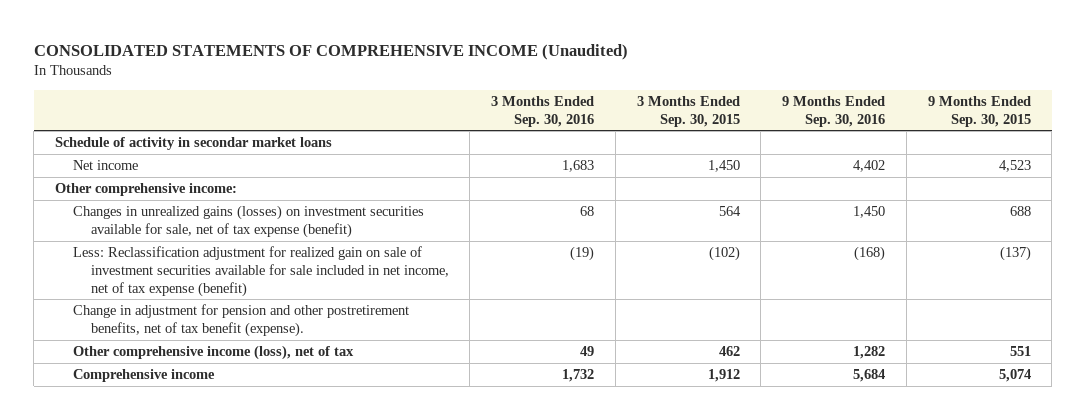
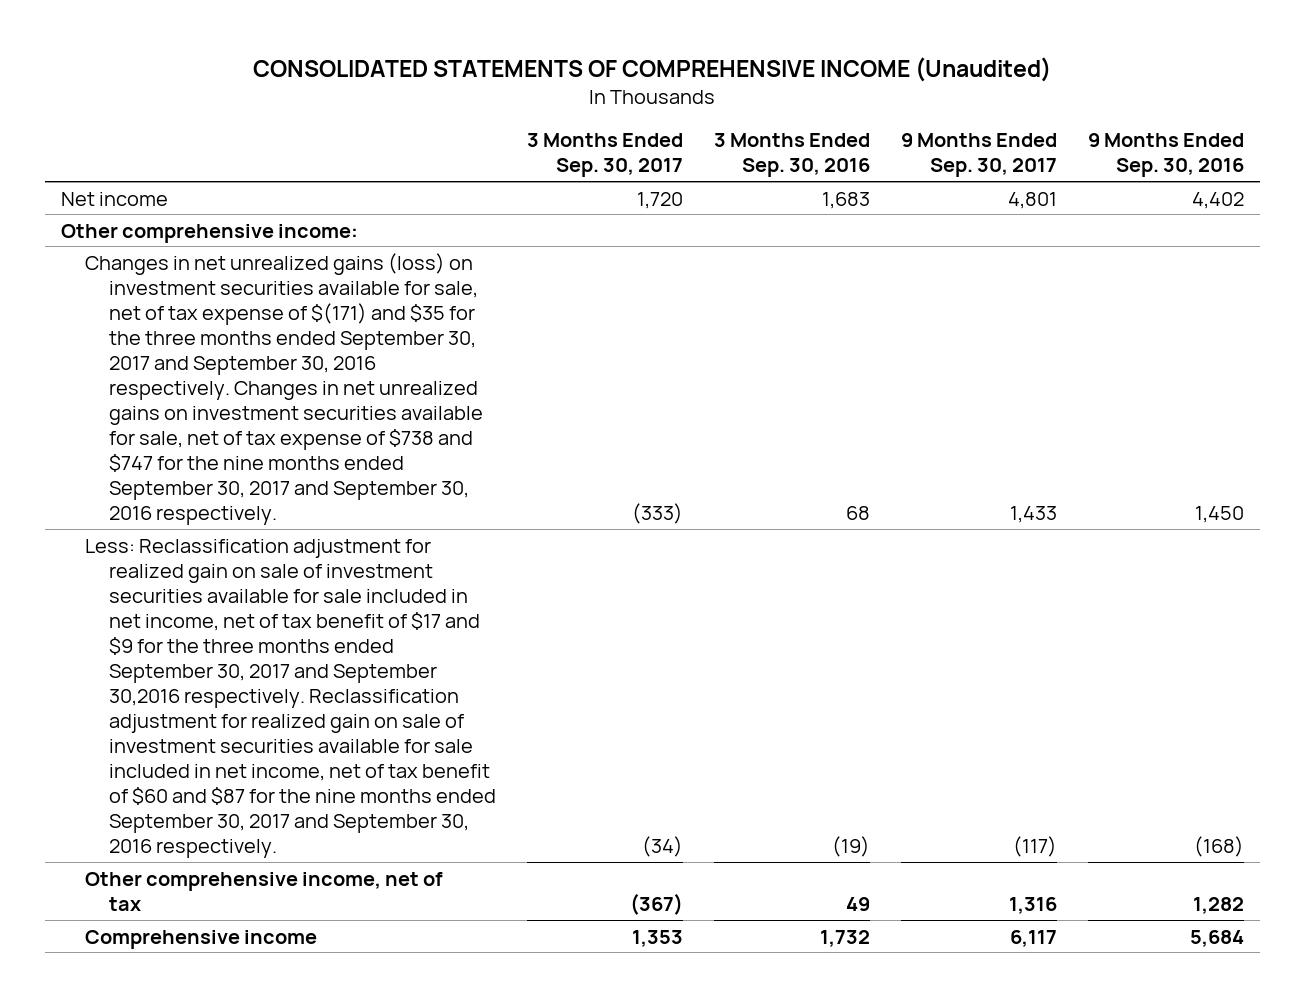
[636,95,740,127] 3 Months Ended Sep. 30, 2015 -> none
[927,95,1031,127] 9 Months Ended Sep. 30, 2015 -> none
none -> [526,133,683,178] 3 Months Ended Sep. 30, 2017
none -> [900,133,1057,178] 9 Months Ended Sep. 30, 2017
[55,136,333,150] Schedule of activity in secondar market loans -> none
[72,303,409,337] Change in adjustment for pension and other postretirement benefits, net of tax benefit (expense). -> none
[72,204,424,238] Changes in unrealized gains (losses) on investment securities available for sale, net of tax expense (benefit) -> [84,252,483,526] Changes in net unrealized gains (loss) on investment securities available for sale, net of tax expense of $(171) and $35 for the three months ended September 30, 2017 and September 30, 2016 respectively. Changes in net unrealized gains on investment securities available for sale, net of tax expense of $738 and $747 for the nine months ended September 30, 2017 and September 30, 2016 respectively.
[72,245,449,297] Less: Reclassification adjustment for realized gain on sale of investment securities available for sale included in net income, net of tax expense (benefit) -> [84,538,496,859] Less: Reclassification adjustment for realized gain on sale of investment securities available for sale included in net income, net of tax benefit of $17 and $9 for the three months ended September 30, 2017 and September 30,2016 respectively. Reclassification adjustment for realized gain on sale of investment securities available for sale included in net income, net of tax benefit of $60 and $87 for the nine months ended September 30, 2017 and September 30, 2016 respectively.
[72,344,354,360] Other comprehensive income (loss), net of tax -> [84,871,443,911] Other comprehensive income, net of tax

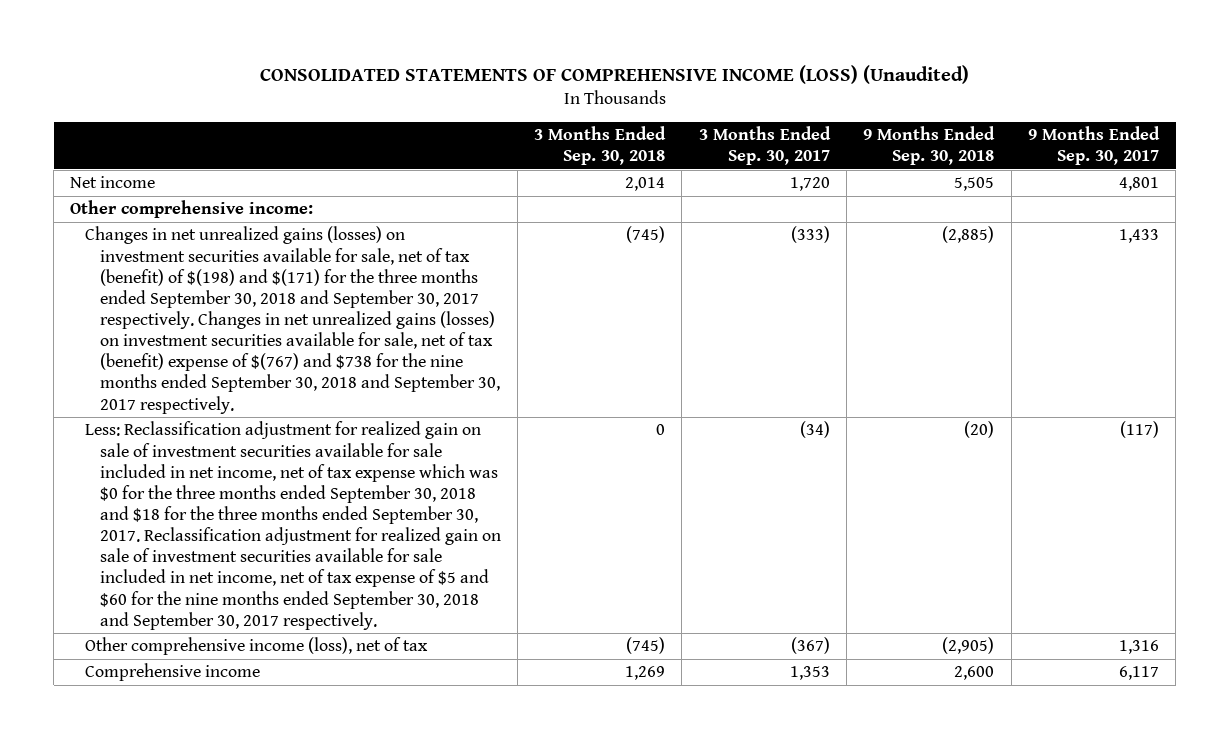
[253,56,1052,82] CONSOLIDATED STATEMENTS OF COMPREHENSIVE INCOME (Unaudited) -> [259,64,969,84] CONSOLIDATED STATEMENTS OF COMPREHENSIVE INCOME (LOSS) (Unaudited)
[713,133,870,178] 3 Months Ended Sep. 30, 2016 -> none
[1088,133,1245,178] 9 Months Ended Sep. 30, 2016 -> none
none -> [534,126,667,166] 3 Months Ended Sep. 30, 2018
none -> [863,126,996,166] 9 Months Ended Sep. 30, 2018
[84,252,483,526] Changes in net unrealized gains (loss) on investment securities available for sale, net of tax expense of $(171) and $35 for the three months ended September 30, 2017 and September 30, 2016 respectively. Changes in net unrealized gains on investment securities available for sale, net of tax expense of $738 and $747 for the nine months ended September 30, 2017 and September 30, 2016 respectively. -> [84,226,500,414] Changes in net unrealized gains (losses) on investment securities available for sale, net of tax (benefit) of $(198) and $(171) for the three months ended September 30, 2018 and September 30, 2017 respectively. Changes in net unrealized gains (losses) on investment securities available for sale, net of tax (benefit) expense of $(767) and $738 for the nine months ended September 30, 2018 and September 30, 2017 respectively.
[84,538,496,859] Less: Reclassification adjustment for realized gain on sale of investment securities available for sale included in net income, net of tax benefit of $17 and $9 for the three months ended September 30, 2017 and September 30,2016 respectively. Reclassification adjustment for realized gain on sale of investment securities available for sale included in net income, net of tax benefit of $60 and $87 for the nine months ended September 30, 2017 and September 30, 2016 respectively. -> [84,421,501,630] Less: Reclassification adjustment for realized gain on sale of investment securities available for sale included in net income, net of tax expense which was $0 for the three months ended September 30, 2018 and $18 for the three months ended September 30, 2017. Reclassification adjustment for realized gain on sale of investment securities available for sale included in net income, net of tax expense of $5 and $60 for the nine months ended September 30, 2018 and September 30, 2017 respectively.
[84,871,443,911] Other comprehensive income, net of tax -> [84,637,428,656] Other comprehensive income (loss), net of tax

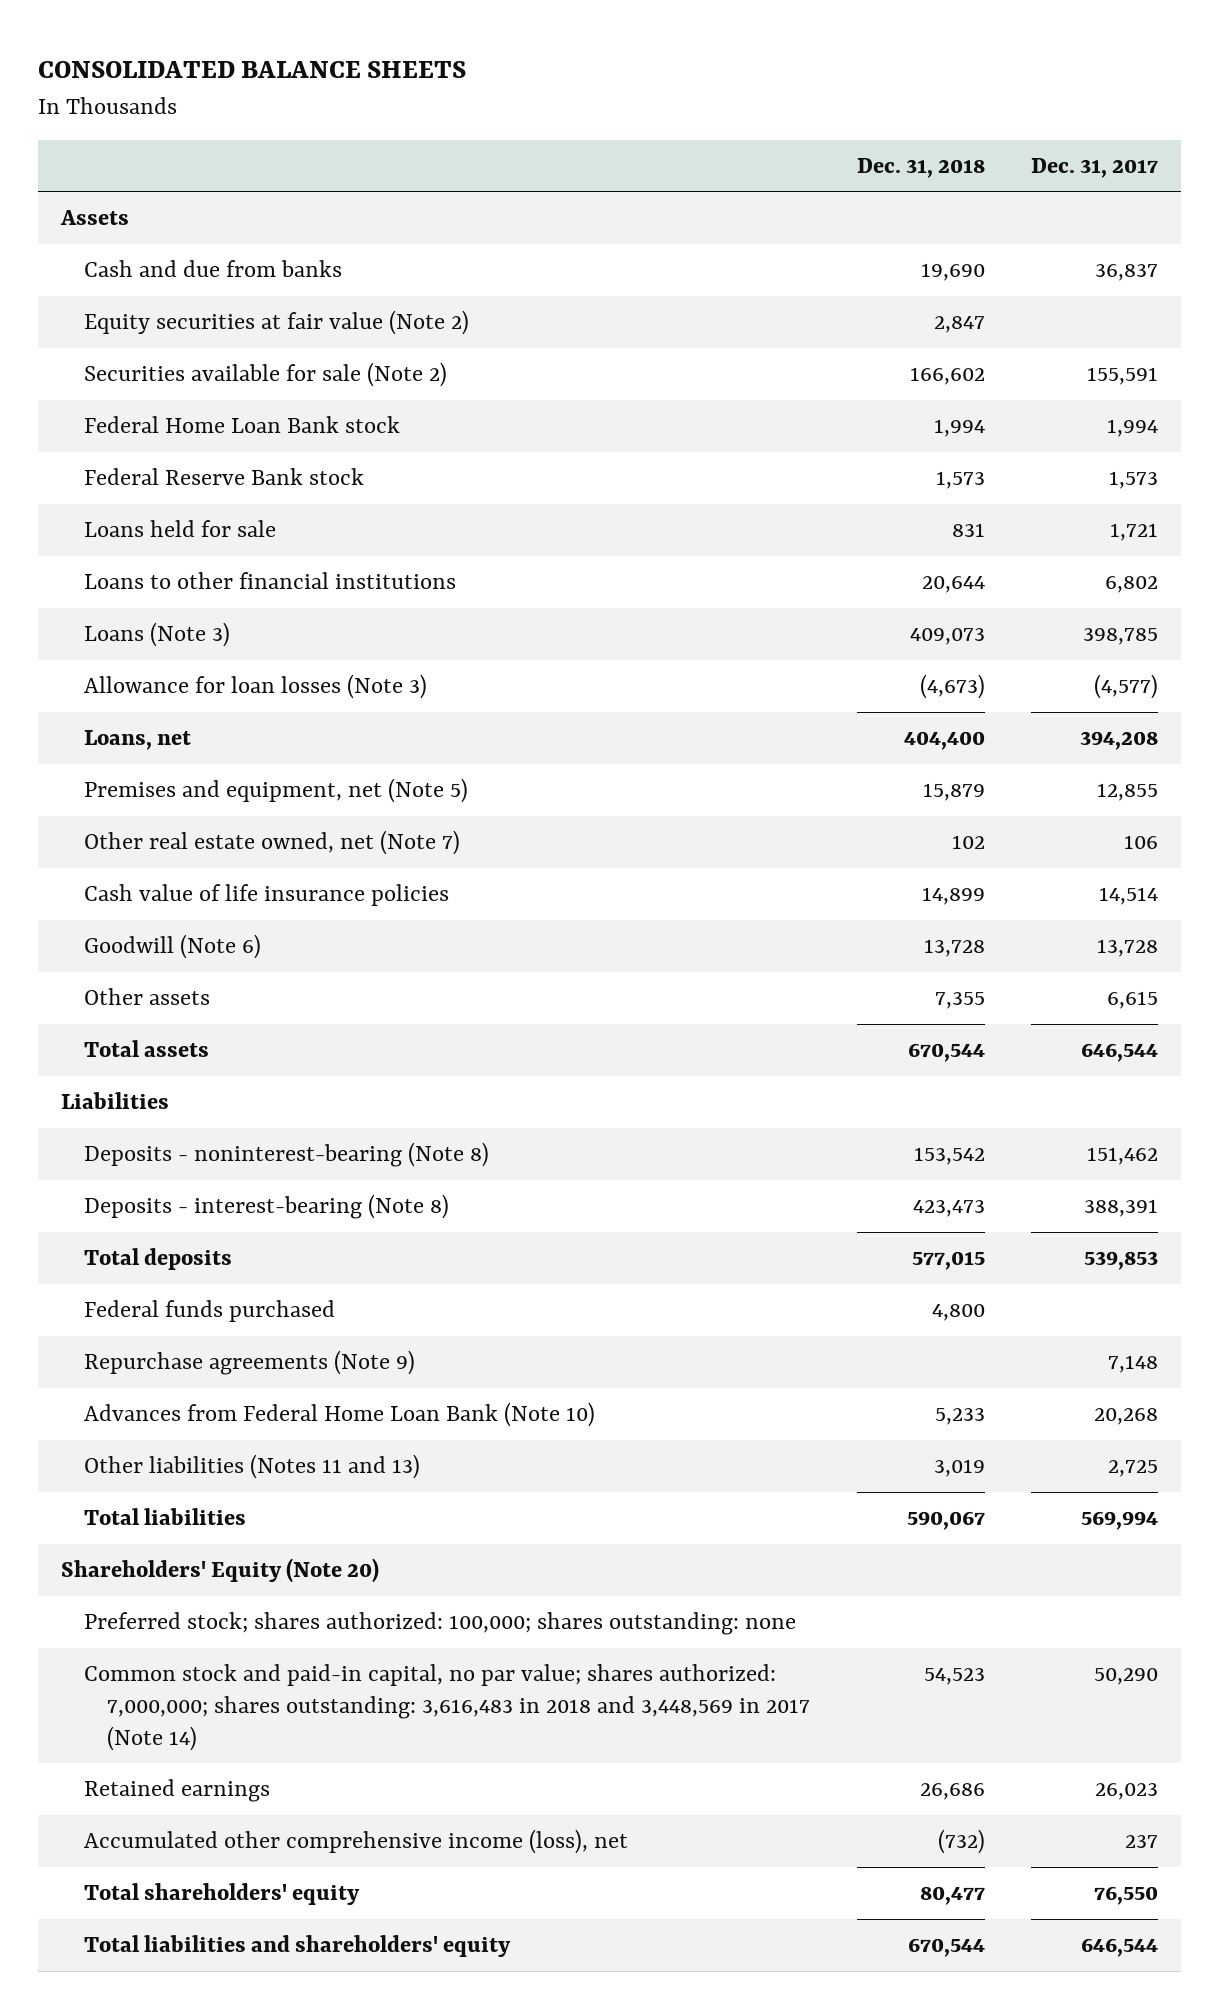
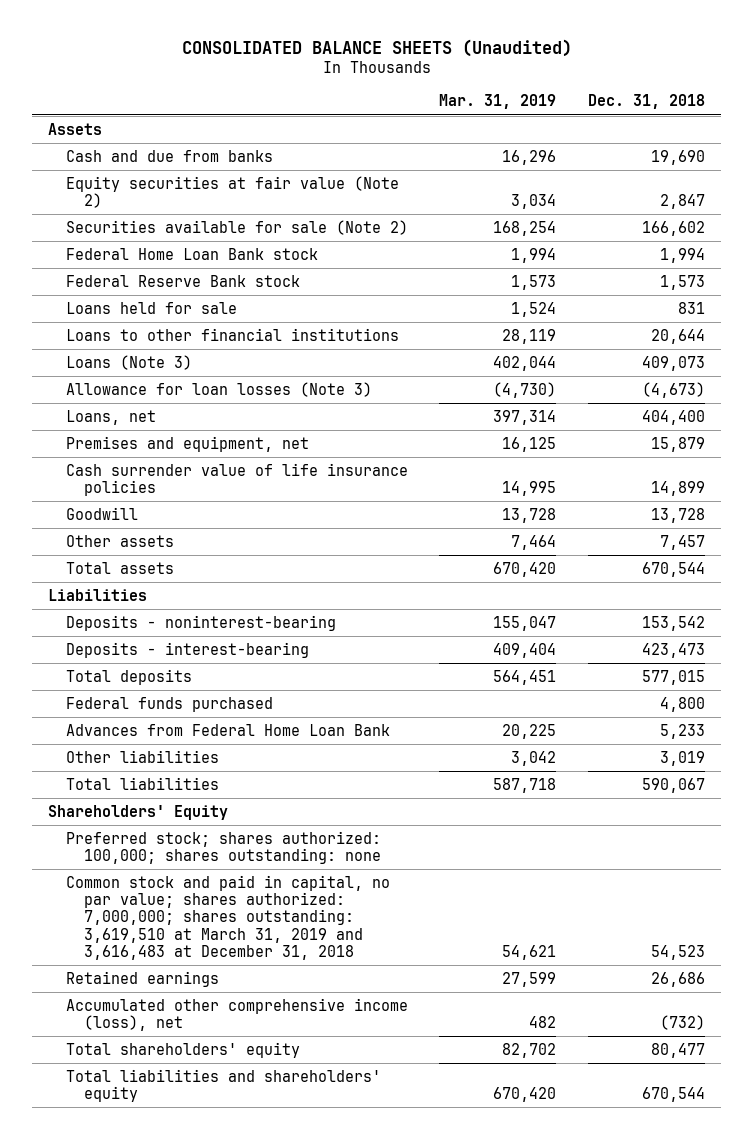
[37,61,466,79] CONSOLIDATED BALANCE SHEETS -> [181,39,572,58] CONSOLIDATED BALANCE SHEETS (Unaudited)
[1031,157,1159,178] Dec. 31, 2017 -> none
none -> [439,94,557,110] Mar. 31, 2019
[84,830,461,856] Other real estate owned, net (Note 7) -> none
[84,778,469,804] Premises and equipment, net (Note 5) -> [65,435,309,452] Premises and equipment, net
[84,884,450,907] Cash value of life insurance policies -> [65,462,408,496] Cash surrender value of life insurance policies
[84,934,262,960] Goodwill (Note 6) -> [65,506,138,520] Goodwill
[934,992,985,1010] 7,355 -> [660,534,706,550] 7,457
[84,1142,490,1168] Deposits - noninterest-bearing (Note 8) -> [65,614,336,631] Deposits - noninterest-bearing
[84,1194,450,1220] Deposits - interest-bearing (Note 8) -> [65,641,309,658] Deposits - interest-bearing
[84,1350,416,1376] Repurchase agreements (Note 9) -> none
[84,1402,596,1428] Advances from Federal Home Loan Bank (Note 10) -> [65,723,390,736] Advances from Federal Home Loan Bank
[84,1454,421,1480] Other liabilities (Notes 11 and 13) -> [65,749,219,763] Other liabilities
[61,1558,380,1584] Shareholders' Equity (Note 20) -> [47,804,228,820] Shareholders' Equity
[84,1664,811,1751] Common stock and paid-in capital, no par value; shares authorized: 7,000,000; shares outstanding: 3,616,483 in 2018 and 3,448,569 in 2017 (Note 14) -> [65,874,390,960] Common stock and paid in capital, no par value; shares authorized: 7,000,000; shares outstanding: 3,619,510 at March 31, 2019 and 3,616,483 at December 31, 2018

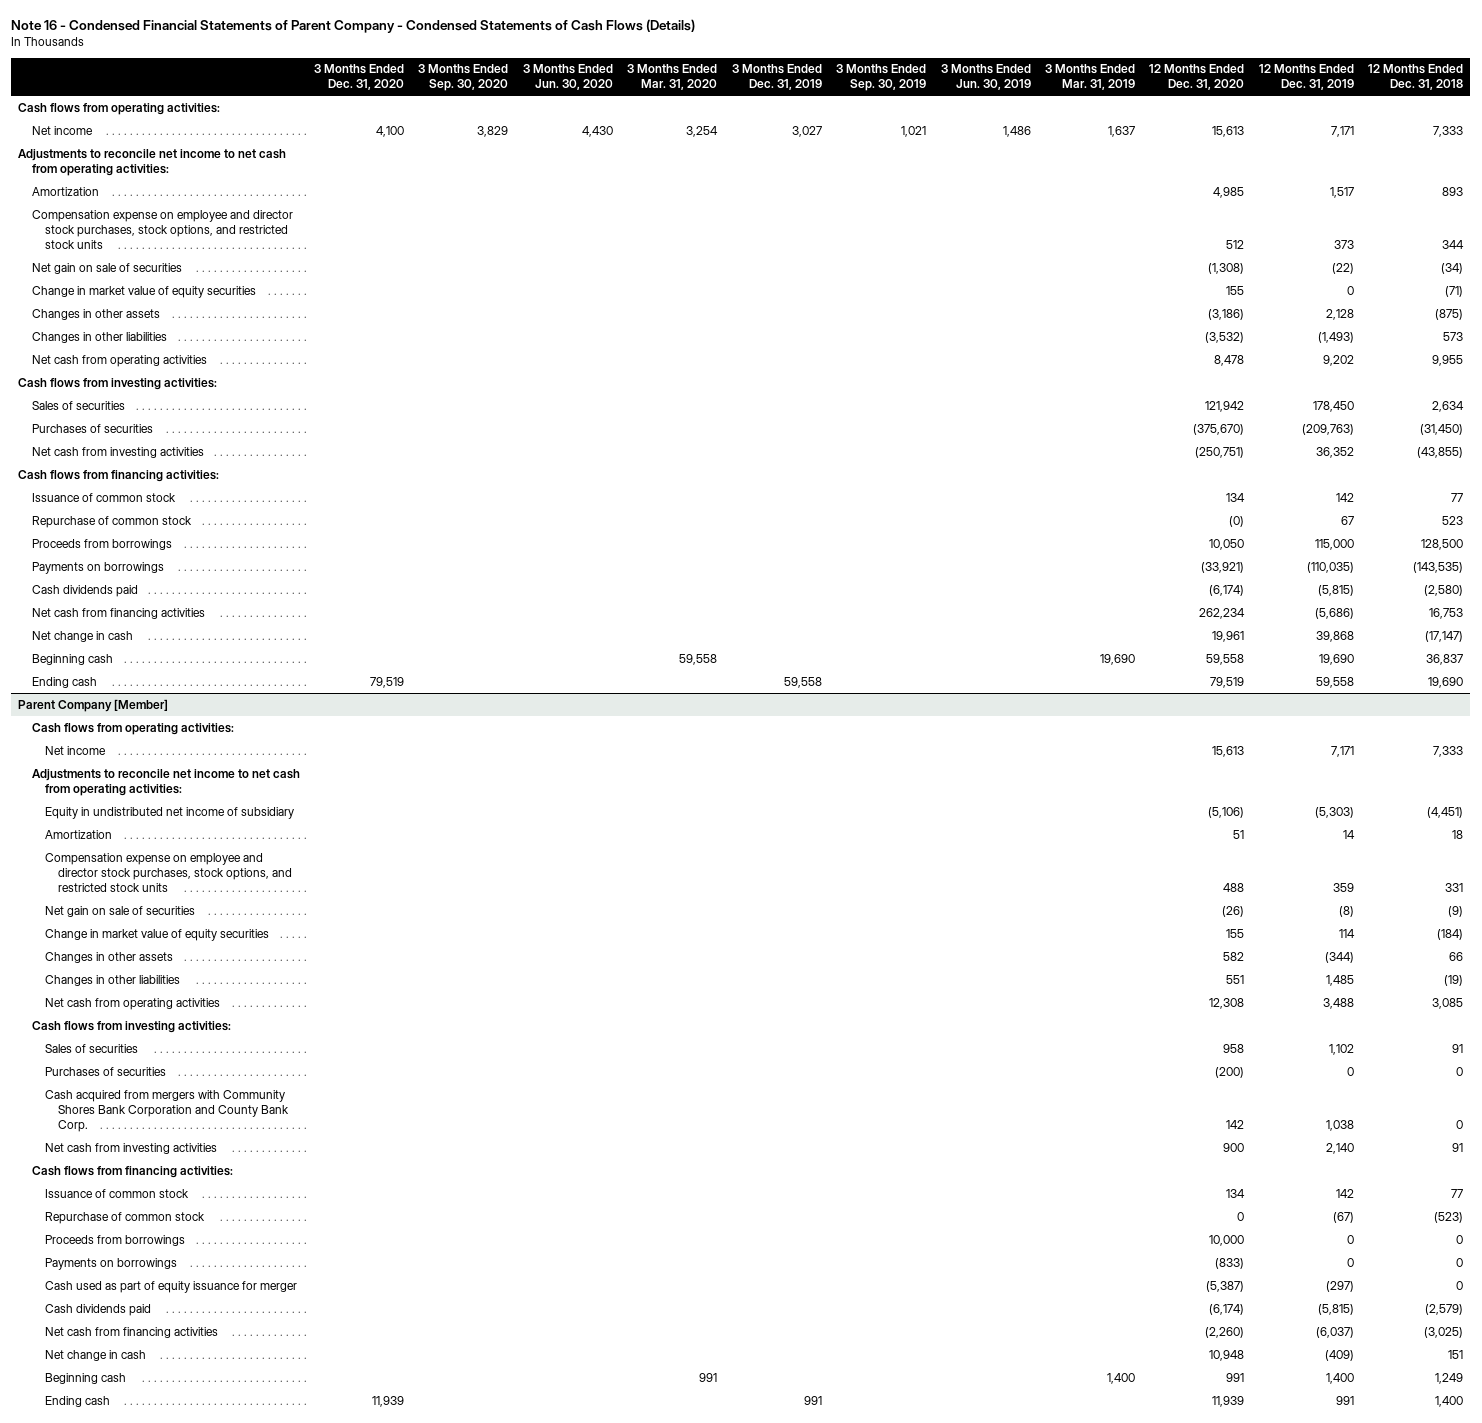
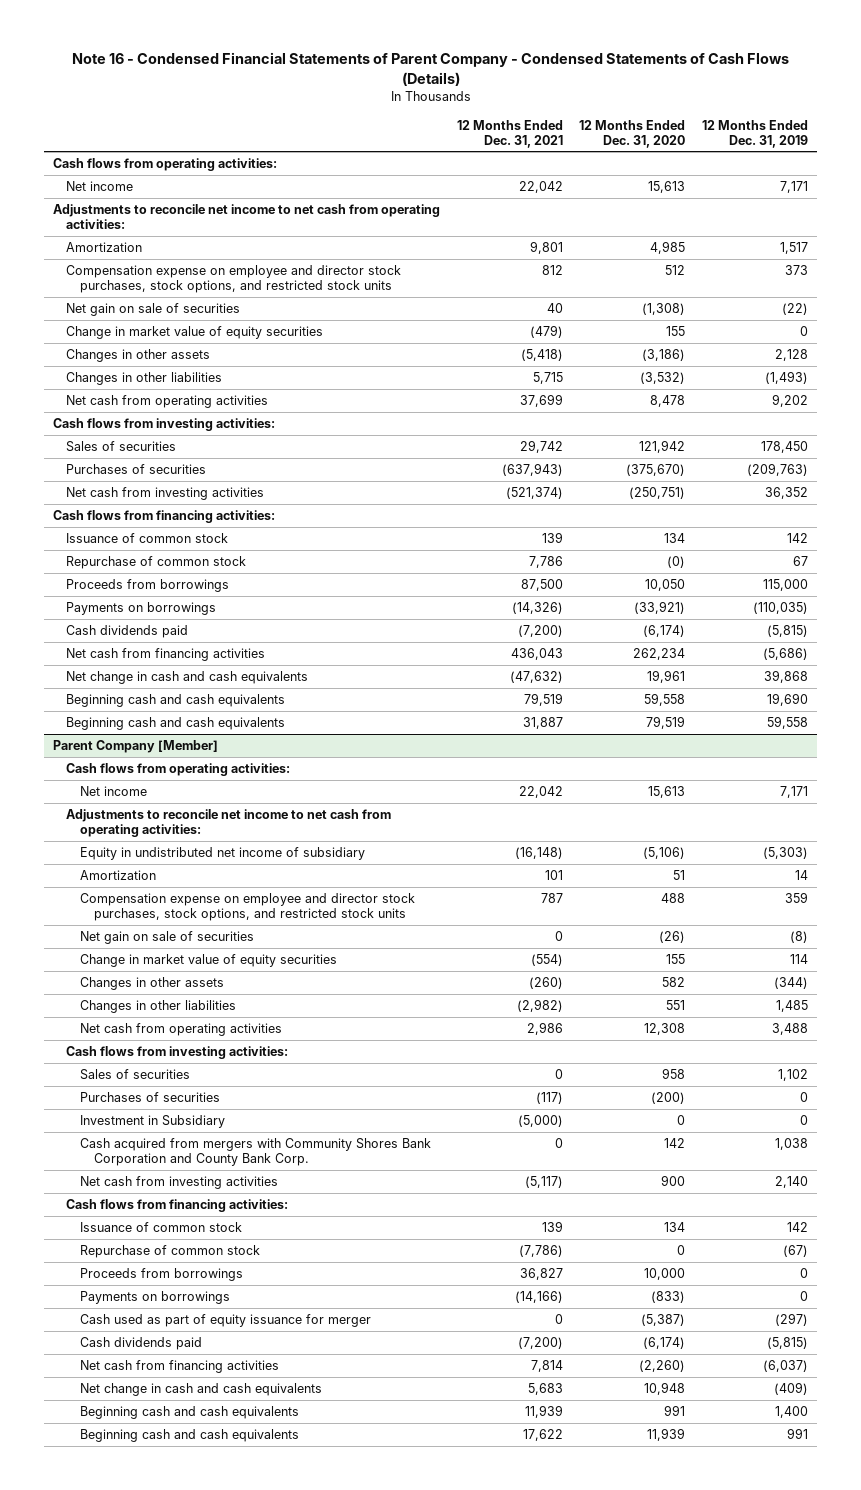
[314,64,405,91] 3 Months Ended Dec. 31, 2020 -> none
[418,64,509,92] 3 Months Ended Sep. 30, 2020 -> none
[522,64,613,91] 3 Months Ended Jun. 30, 2020 -> none
[627,64,718,91] 3 Months Ended Mar. 31, 2020 -> none
[731,64,822,91] 3 Months Ended Dec. 31, 2019 -> none
[836,64,927,92] 3 Months Ended Sep. 30, 2019 -> none
[940,64,1031,91] 3 Months Ended Jun. 30, 2019 -> none
[1044,64,1135,91] 3 Months Ended Mar. 31, 2019 -> none
[1368,64,1464,91] 12 Months Ended Dec. 31, 2018 -> none
none -> [456,119,563,148] 12 Months Ended Dec. 31, 2021
[31,630,133,642] Net change in cash -> [66,671,309,685] Net change in cash and cash equivalents
[31,653,113,665] Beginning cash -> [66,694,286,708] Beginning cash and cash equivalents
[31,676,97,688] Ending cash -> [66,717,286,731] Beginning cash and cash equivalents
none -> [80,1115,226,1129] Investment in Subsidiary
[44,1349,146,1361] Net change in cash -> [80,1383,323,1397] Net change in cash and cash equivalents
[44,1372,126,1384] Beginning cash -> [80,1406,300,1420] Beginning cash and cash equivalents
[44,1395,110,1407] Ending cash -> [80,1429,300,1443] Beginning cash and cash equivalents

